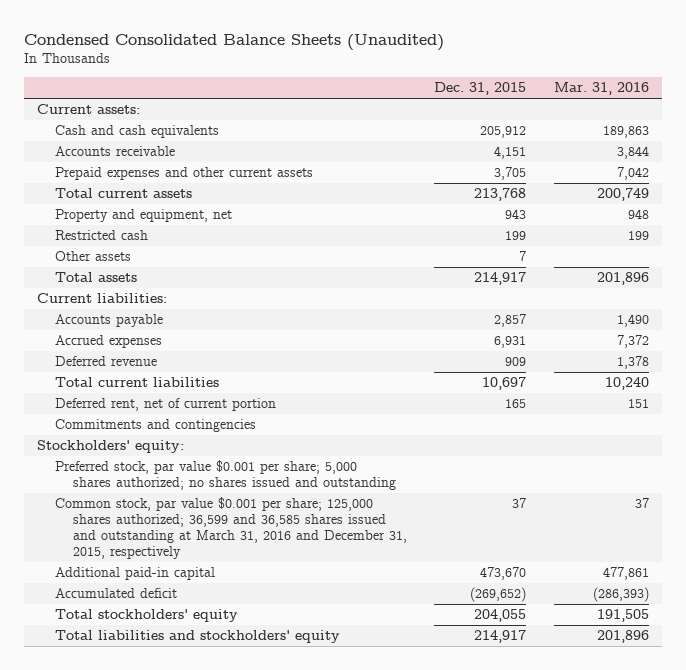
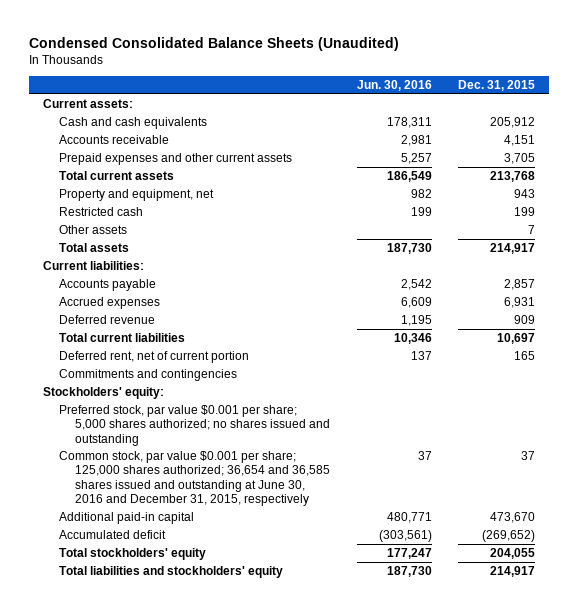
[553,82,649,96] Mar. 31, 2016 -> none
none -> [356,80,432,92] Jun. 30, 2016
[54,497,407,559] Common stock, par value $0.001 per share; 125,000 shares authorized; 36,599 and 36,585 shares issued and outstanding at March 31, 2016 and December 31, 2015, respectively -> [59,450,331,506] Common stock, par value $0.001 per share; 125,000 shares authorized; 36,654 and 36,585 shares issued and outstanding at June 30, 2016 and December 31, 2015, respectively

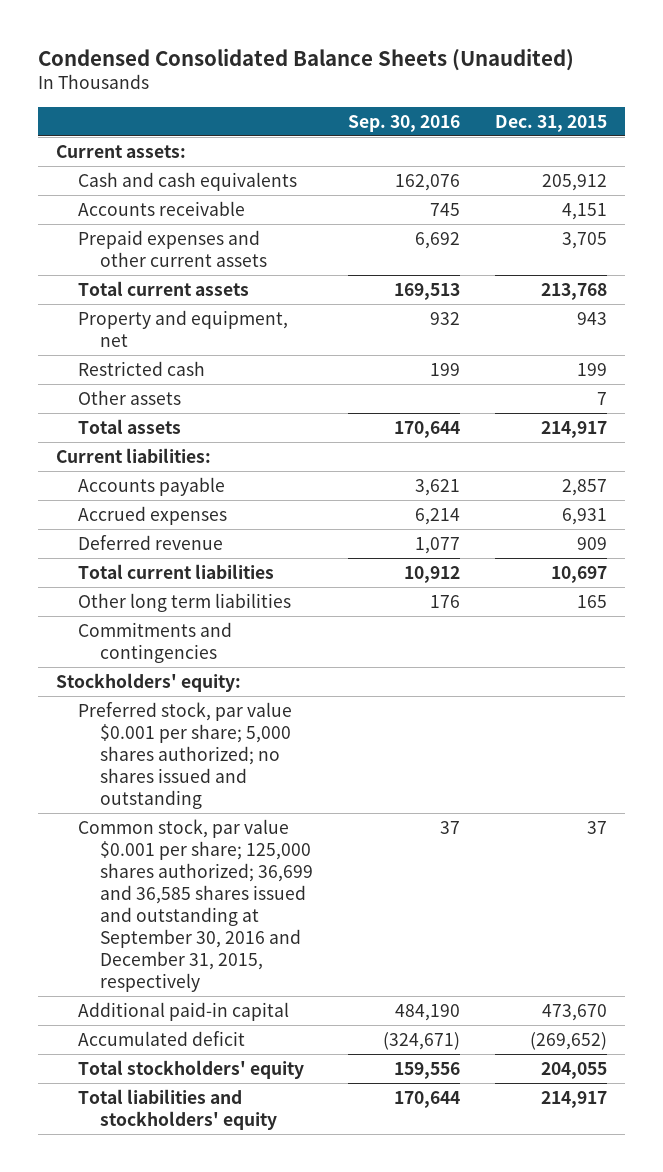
[356,80,432,92] Jun. 30, 2016 -> none
none -> [347,114,460,132] Sep. 30, 2016
[59,350,250,363] Deferred rent, net of current portion -> [77,592,291,612] Other long term liabilities
[59,450,331,506] Common stock, par value $0.001 per share; 125,000 shares authorized; 36,654 and 36,585 shares issued and outstanding at June 30, 2016 and December 31, 2015, respectively -> [77,818,313,992] Common stock, par value $0.001 per share; 125,000 shares authorized; 36,699 and 36,585 shares issued and outstanding at September 30, 2016 and December 31, 2015, respectively

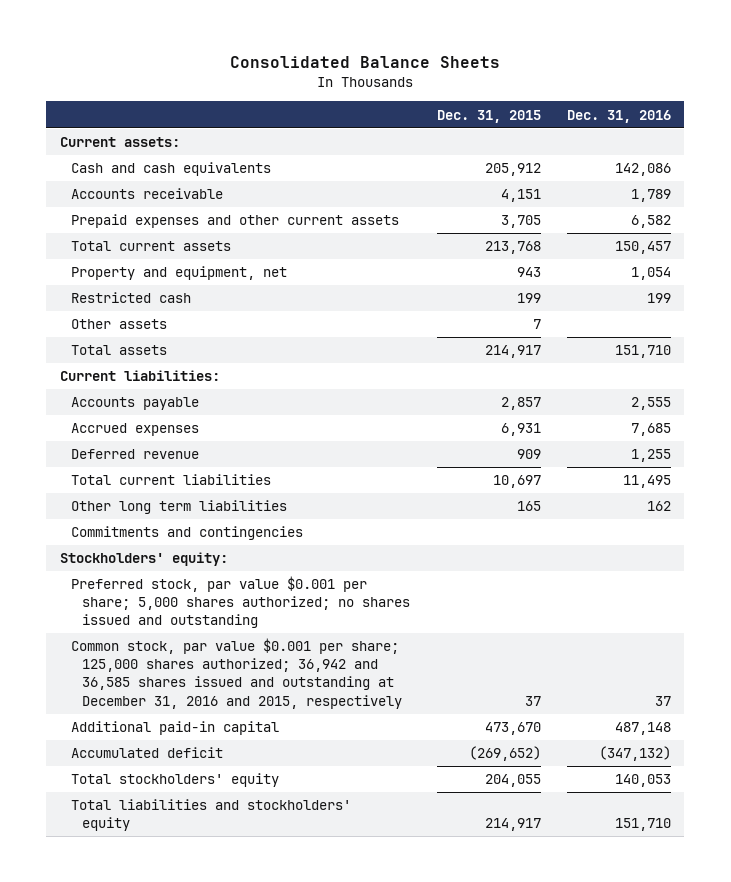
[38,47,575,71] Condensed Consolidated Balance Sheets (Unaudited) -> [230,56,501,69] Consolidated Balance Sheets
[347,114,460,132] Sep. 30, 2016 -> none
none -> [566,109,671,123] Dec. 31, 2016
[77,818,313,992] Common stock, par value $0.001 per share; 125,000 shares authorized; 36,699 and 36,585 shares issued and outstanding at September 30, 2016 and December 31, 2015, respectively -> [70,638,403,709] Common stock, par value $0.001 per share; 125,000 shares authorized; 36,942 and 36,585 shares issued and outstanding at December 31, 2016 and 2015, respectively

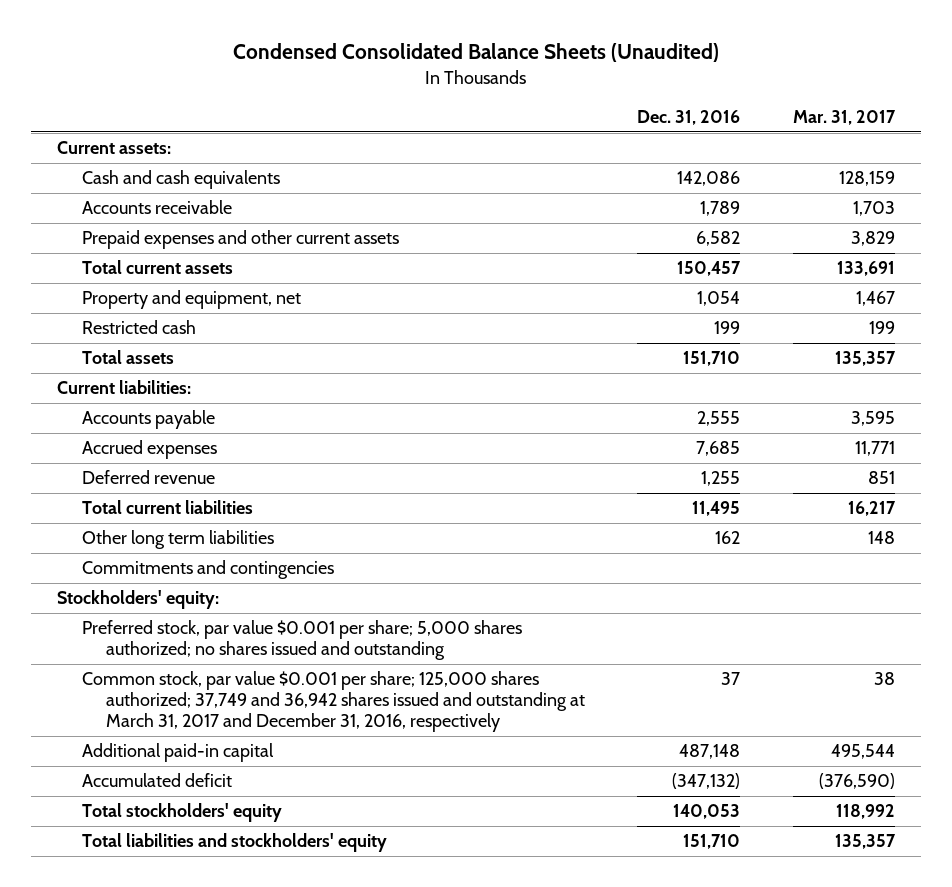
[230,56,501,69] Consolidated Balance Sheets -> [232,43,719,63] Condensed Consolidated Balance Sheets (Unaudited)
[436,109,541,123] Dec. 31, 2015 -> none
none -> [792,110,896,126] Mar. 31, 2017
[70,319,167,330] Other assets -> none
[70,638,403,709] Common stock, par value $0.001 per share; 125,000 shares authorized; 36,942 and 36,585 shares issued and outstanding at December 31, 2016 and 2015, respectively -> [81,671,585,733] Common stock, par value $0.001 per share; 125,000 shares authorized; 37,749 and 36,942 shares issued and outstanding at March 31, 2017 and December 31, 2016, respectively

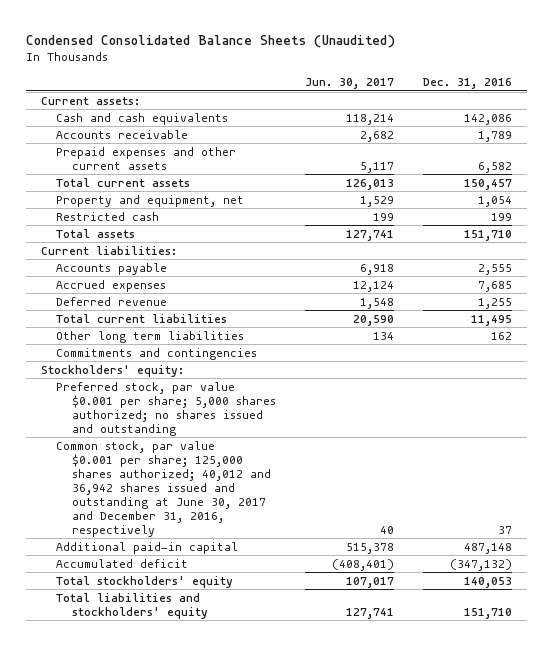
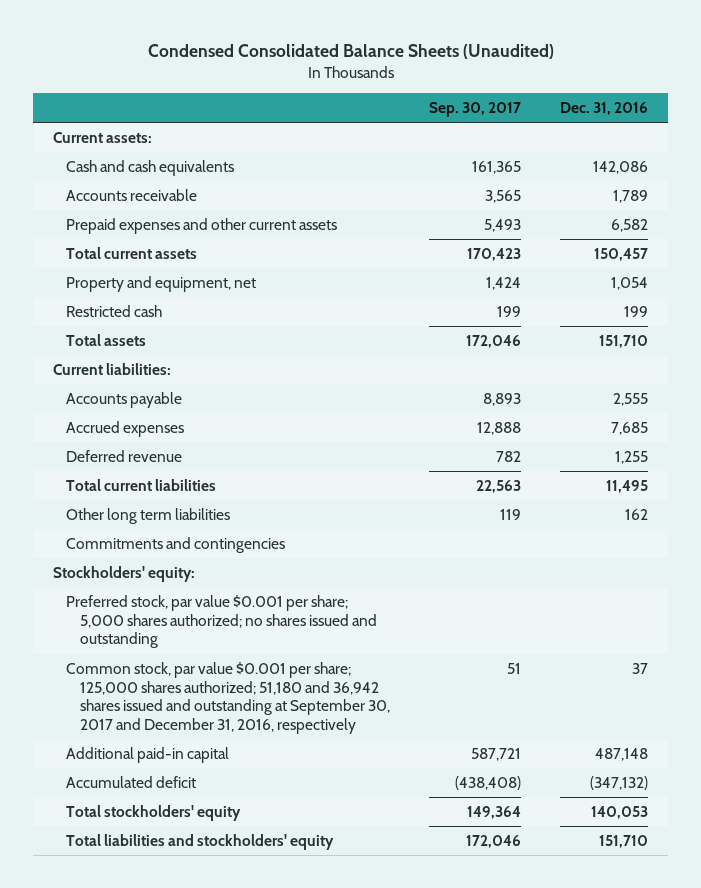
[305,77,395,89] Jun. 30, 2017 -> none
none -> [429,101,522,117] Sep. 30, 2017
[56,440,272,537] Common stock, par value $0.001 per share; 125,000 shares authorized; 40,012 and 36,942 shares issued and outstanding at June 30, 2017 and December 31, 2016, respectively -> [66,661,391,734] Common stock, par value $0.001 per share; 125,000 shares authorized; 51,180 and 36,942 shares issued and outstanding at September 30, 2017 and December 31, 2016, respectively

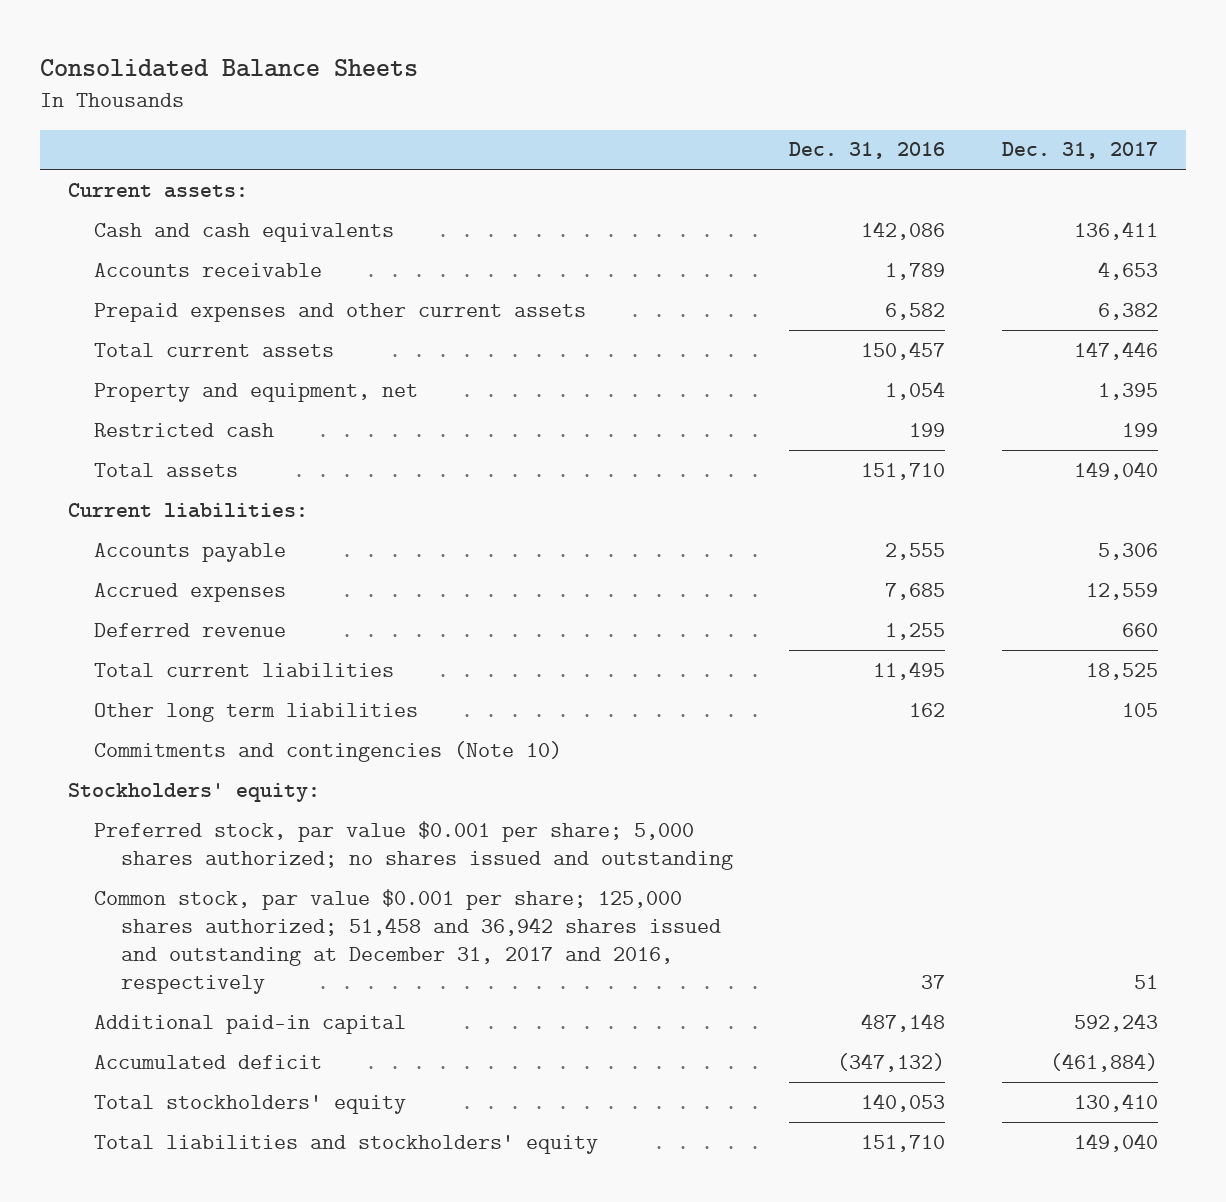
[147,43,554,59] Condensed Consolidated Balance Sheets (Unaudited) -> [39,58,418,77] Consolidated Balance Sheets
[429,101,522,117] Sep. 30, 2017 -> none
none -> [1001,142,1158,160] Dec. 31, 2017
[66,536,286,553] Commitments and contingencies -> [94,740,563,762] Commitments and contingencies (Note 10)
[66,661,391,734] Common stock, par value $0.001 per share; 125,000 shares authorized; 51,180 and 36,942 shares issued and outstanding at September 30, 2017 and December 31, 2016, respectively -> [94,888,721,994] Common stock, par value $0.001 per share; 125,000 shares authorized; 51,458 and 36,942 shares issued and outstanding at December 31, 2017 and 2016, respectively

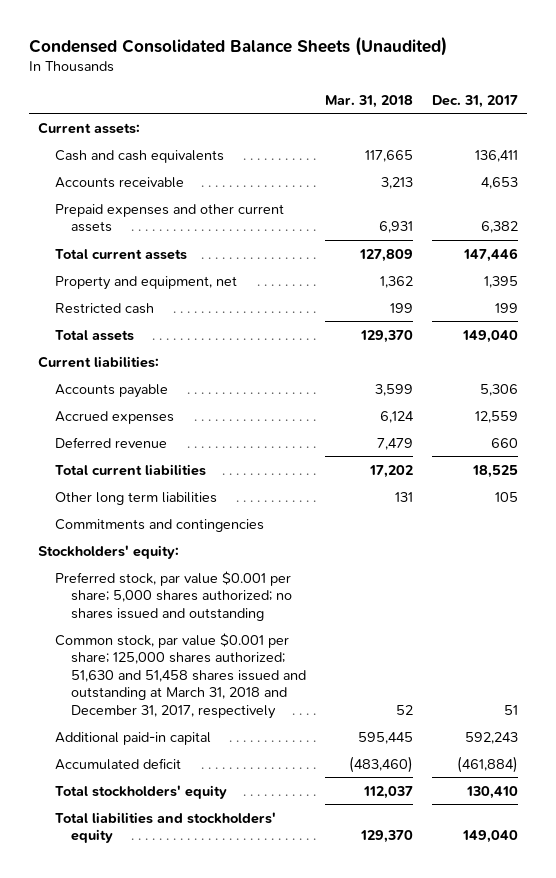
[39,58,418,77] Consolidated Balance Sheets -> [28,35,447,56] Condensed Consolidated Balance Sheets (Unaudited)
[789,142,946,160] Dec. 31, 2016 -> none
none -> [325,94,414,108] Mar. 31, 2018
[94,740,563,762] Commitments and contingencies (Note 10) -> [54,518,264,532] Commitments and contingencies
[94,888,721,994] Common stock, par value $0.001 per share; 125,000 shares authorized; 51,458 and 36,942 shares issued and outstanding at December 31, 2017 and 2016, respectively -> [54,632,307,719] Common stock, par value $0.001 per share; 125,000 shares authorized; 51,630 and 51,458 shares issued and outstanding at March 31, 2018 and December 31, 2017, respectively

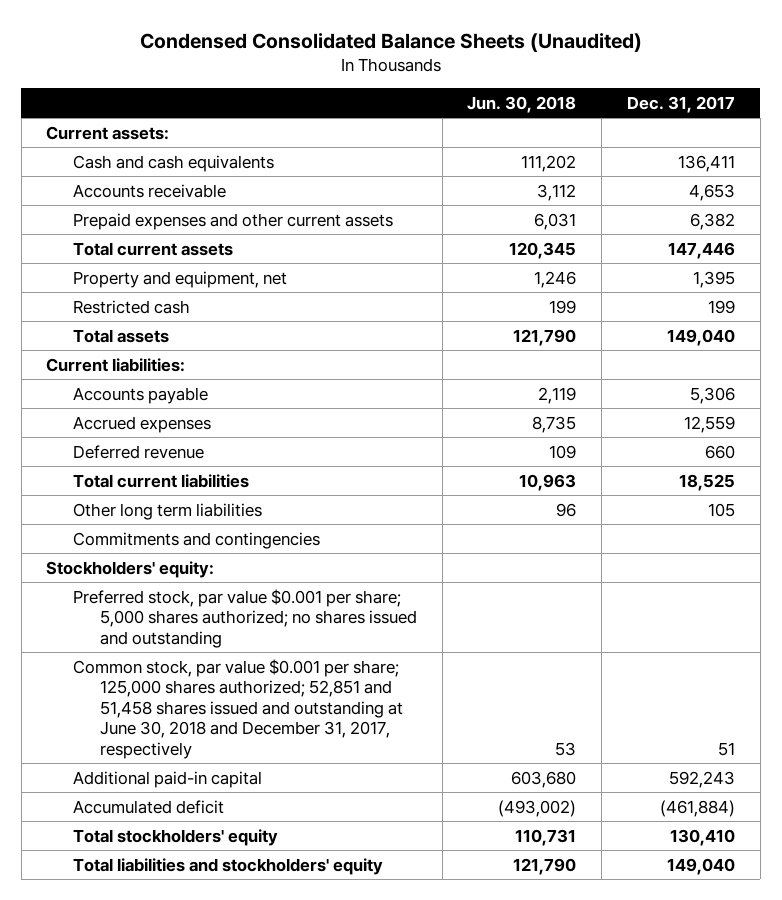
[325,94,414,108] Mar. 31, 2018 -> none
none -> [467,95,577,113] Jun. 30, 2018
[54,632,307,719] Common stock, par value $0.001 per share; 125,000 shares authorized; 51,630 and 51,458 shares issued and outstanding at March 31, 2018 and December 31, 2017, respectively -> [73,658,403,759] Common stock, par value $0.001 per share; 125,000 shares authorized; 52,851 and 51,458 shares issued and outstanding at June 30, 2018 and December 31, 2017, respectively

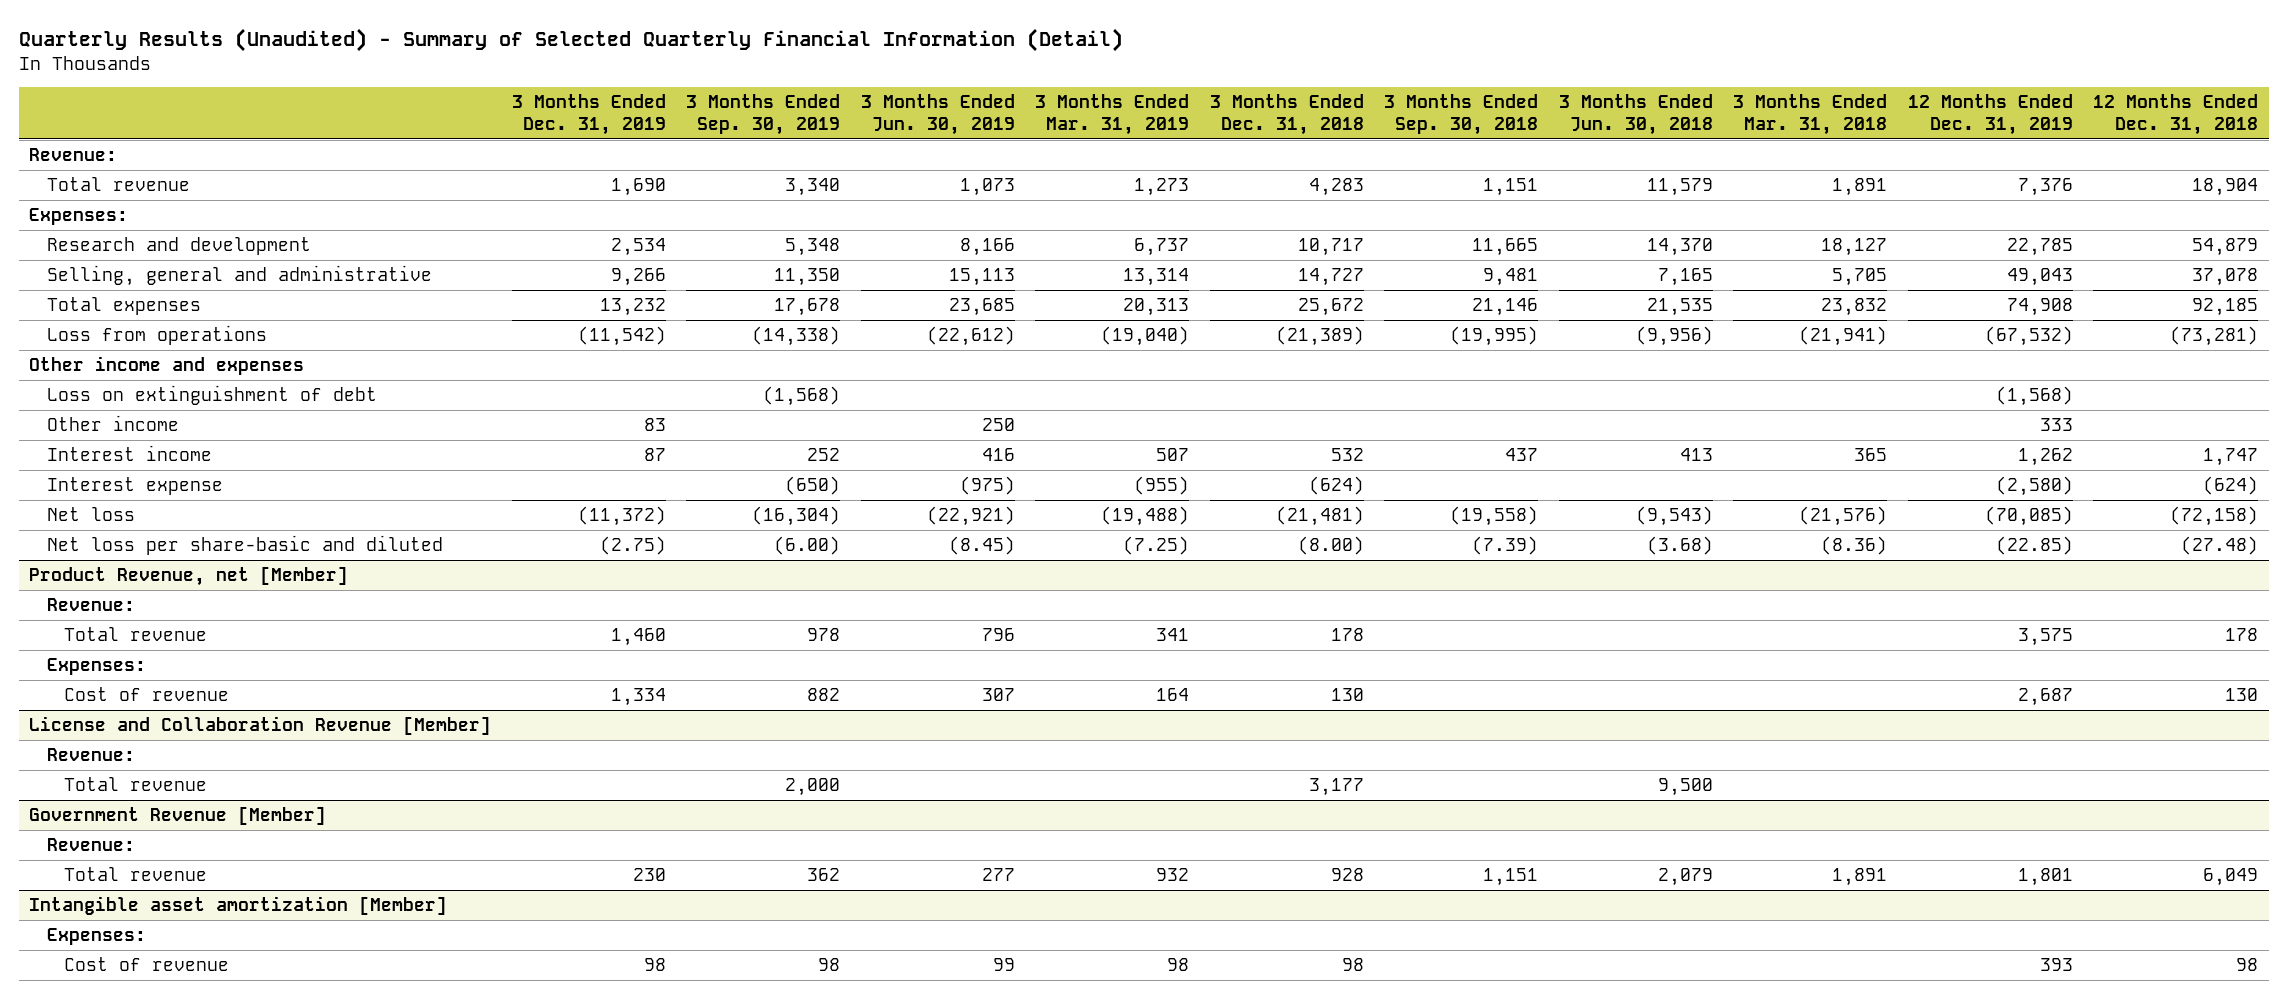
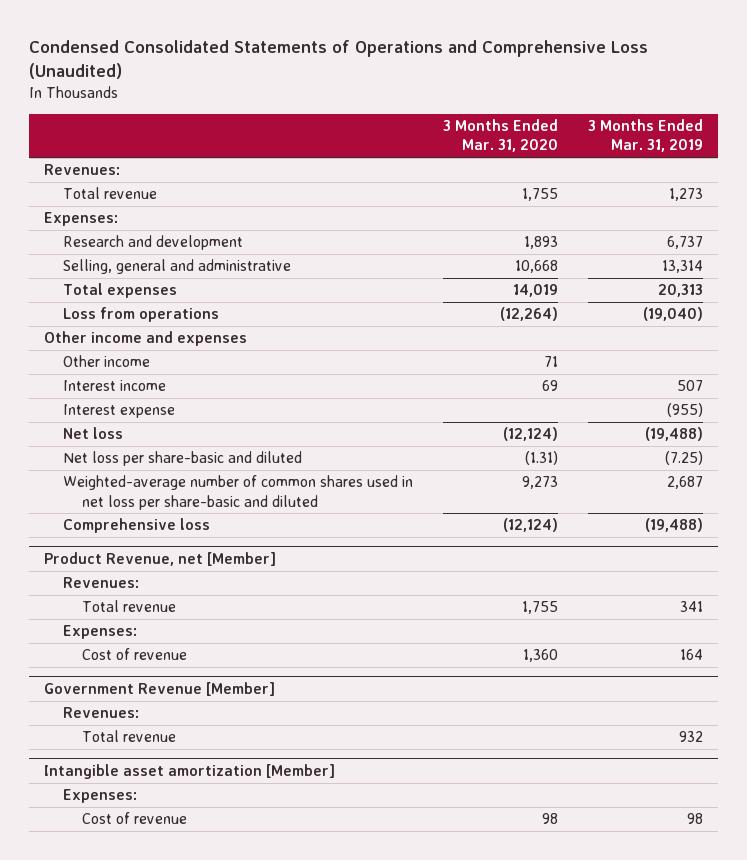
[19,28,1124,53] Quarterly Results (Unaudited) - Summary of Selected Quarterly Financial Information (Detail) -> [29,40,649,80] Condensed Consolidated Statements of Operations and Comprehensive Loss (Unaudited)
[511,94,666,135] 3 Months Ended Dec. 31, 2019 -> none
[686,94,841,135] 3 Months Ended Sep. 30, 2019 -> none
[860,94,1015,135] 3 Months Ended Jun. 30, 2019 -> none
[1209,94,1364,135] 3 Months Ended Dec. 31, 2018 -> none
[1384,94,1539,135] 3 Months Ended Sep. 30, 2018 -> none
[1558,94,1713,135] 3 Months Ended Jun. 30, 2018 -> none
[1733,94,1888,135] 3 Months Ended Mar. 31, 2018 -> none
[1907,94,2073,135] 12 Months Ended Dec. 31, 2019 -> none
[2093,94,2259,135] 12 Months Ended Dec. 31, 2018 -> none
none -> [442,118,558,153] 3 Months Ended Mar. 31, 2020
[29,148,118,162] Revenue: -> [44,164,121,176] Revenues:
[46,385,377,406] Loss on extinguishment of debt -> none
none -> [63,475,414,510] Weighted-average number of common shares used in net loss per share-basic and diluted
none -> [63,518,211,534] Comprehensive loss
[46,598,135,612] Revenue: -> [63,577,140,589] Revenues:
[29,716,492,736] License and Collaboration Revenue [Member] -> none
[46,748,135,762] Revenue: -> none
[63,777,207,792] Total revenue -> none
[46,838,135,852] Revenue: -> [63,707,140,719] Revenues:

